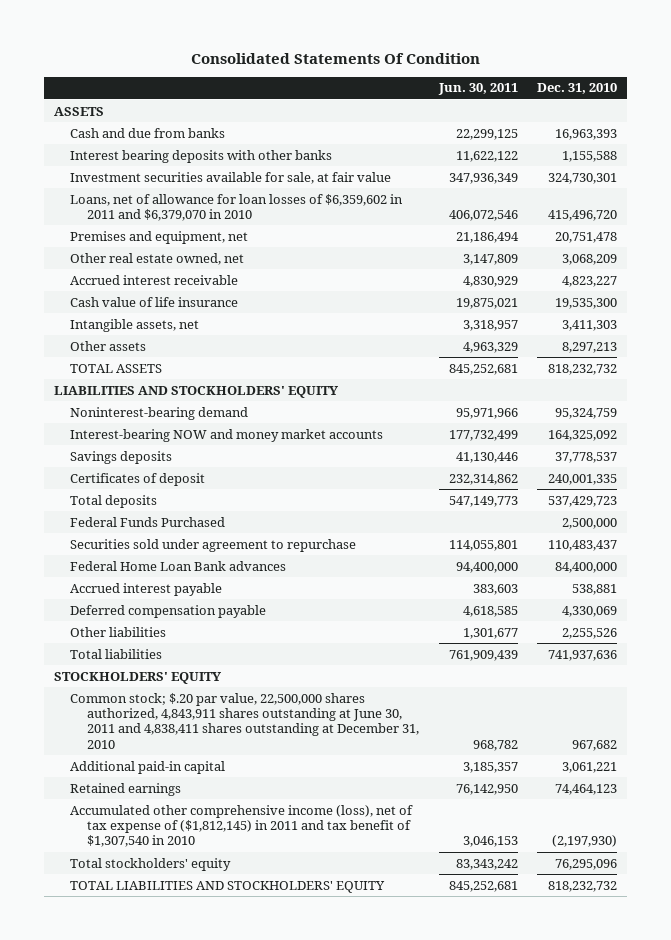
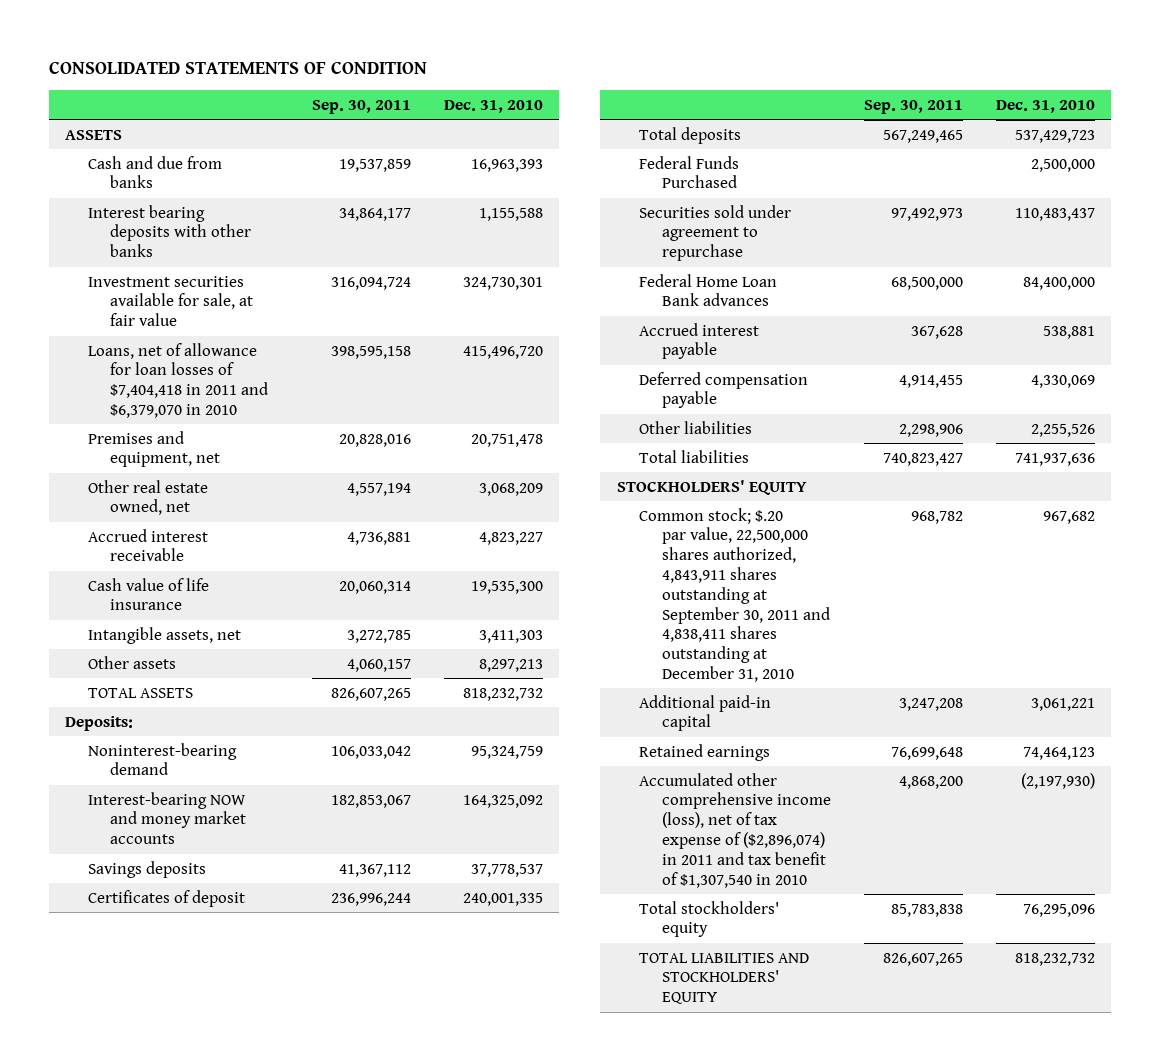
[190,52,480,64] Consolidated Statements Of Condition -> [48,60,427,74] CONSOLIDATED STATEMENTS OF CONDITION
[437,83,518,96] Jun. 30, 2011 -> none
none -> [312,99,412,114] Sep. 30, 2011
[70,193,404,221] Loans, net of allowance for loan losses of $6,359,602 in 2011 and $6,379,070 in 2010 -> [87,342,269,418] Loans, net of allowance for loan losses of $7,404,418 in 2011 and $6,379,070 in 2010
[53,385,339,398] LIABILITIES AND STOCKHOLDERS' EQUITY -> none
none -> [64,715,133,731] Deposits:
[70,692,419,749] Common stock; $.20 par value, 22,500,000 shares authorized, 4,843,911 shares outstanding at June 30, 2011 and 4,838,411 shares outstanding at December 31, 2010 -> [639,507,830,682] Common stock; $.20 par value, 22,500,000 shares authorized, 4,843,911 shares outstanding at September 30, 2011 and 4,838,411 shares outstanding at December 31, 2010
[70,804,414,848] Accumulated other comprehensive income (loss), net of tax expense of ($1,812,145) in 2011 and tax benefit of $1,307,540 in 2010 -> [639,772,831,888] Accumulated other comprehensive income (loss), net of tax expense of ($2,896,074) in 2011 and tax benefit of $1,307,540 in 2010

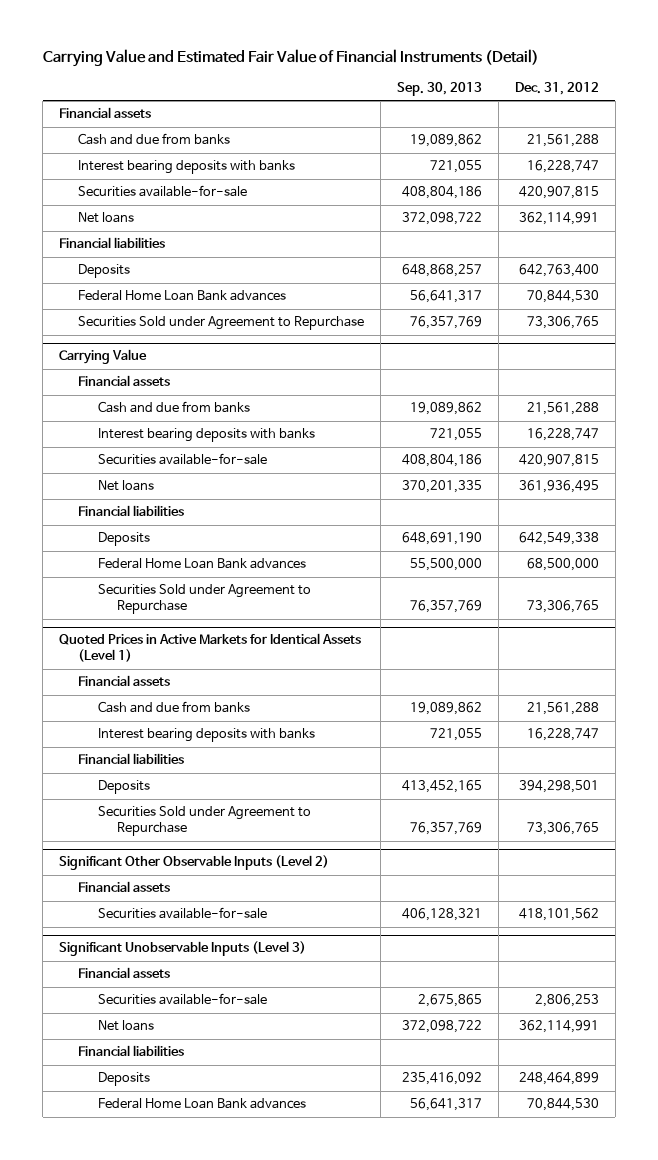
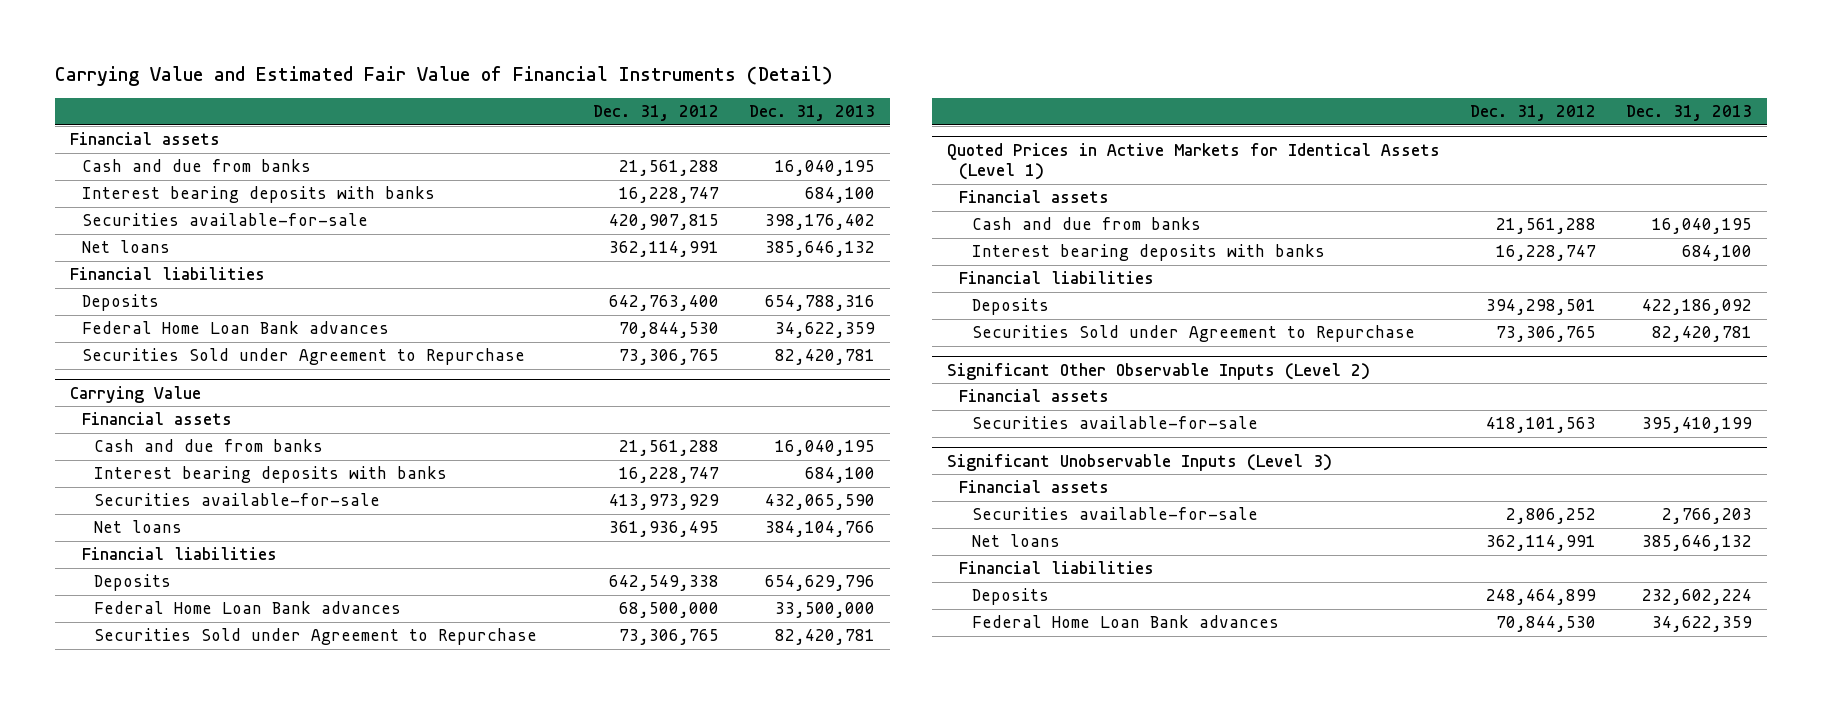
[397,81,483,96] Sep. 30, 2013 -> none
none -> [748,105,875,122] Dec. 31, 2013
[519,454,600,468] 420,907,815 -> [608,494,719,511] 413,973,929
[519,908,600,922] 418,101,562 -> [1485,417,1596,434] 418,101,563
[535,994,600,1008] 2,806,253 -> [1505,508,1596,525] 2,806,252

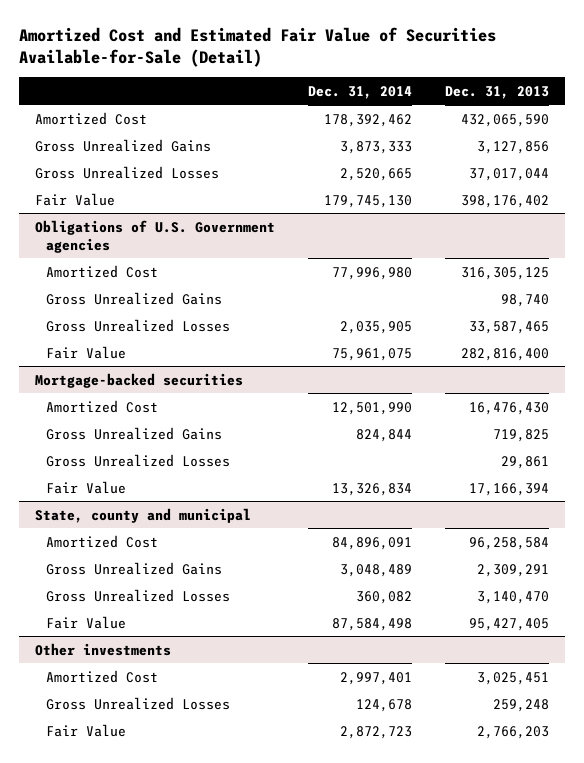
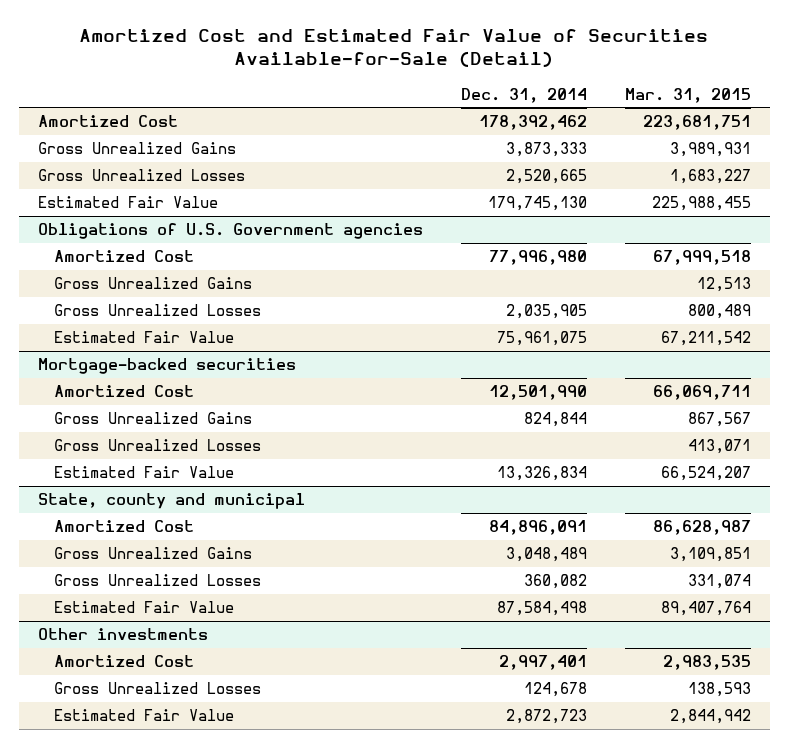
[445,85,550,99] Dec. 31, 2013 -> none
none -> [624,87,751,103] Mar. 31, 2015
[35,192,116,206] Fair Value -> [37,196,218,209] Estimated Fair Value
[46,345,127,359] Fair Value -> [53,331,234,344] Estimated Fair Value
[46,480,127,494] Fair Value -> [53,466,234,479] Estimated Fair Value
[46,615,127,629] Fair Value -> [53,601,234,614] Estimated Fair Value
[46,723,127,737] Fair Value -> [53,709,234,722] Estimated Fair Value

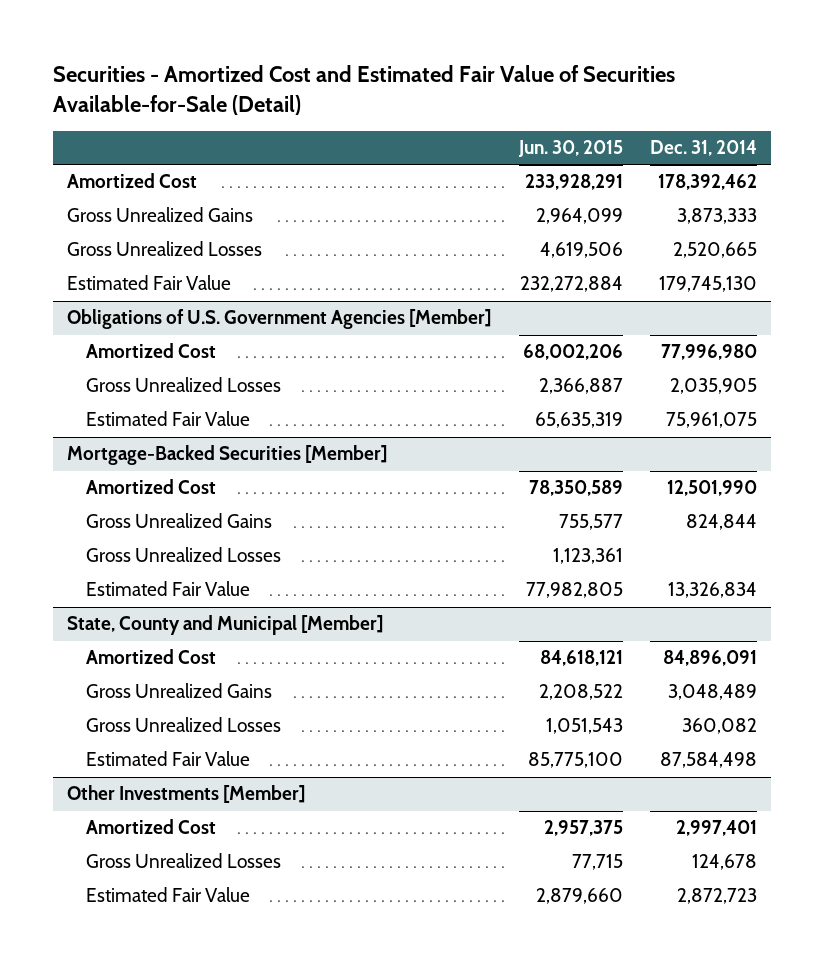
[79,28,709,68] Amortized Cost and Estimated Fair Value of Securities Available-for-Sale (Detail) -> [52,65,675,115] Securities - Amortized Cost and Estimated Fair Value of Securities Available-for-Sale (Detail)
[624,87,751,103] Mar. 31, 2015 -> none
none -> [517,139,623,157] Jun. 30, 2015
[37,223,423,240] Obligations of U.S. Government agencies -> [66,309,491,330] Obligations of U.S. Government Agencies [Member]
[53,277,252,290] Gross Unrealized Gains -> none
[37,358,296,375] Mortgage-backed securities -> [66,445,387,466] Mortgage-Backed Securities [Member]
[37,493,305,510] State, county and municipal -> [66,615,383,636] State, County and Municipal [Member]
[37,628,208,641] Other investments -> [66,785,305,804] Other Investments [Member]

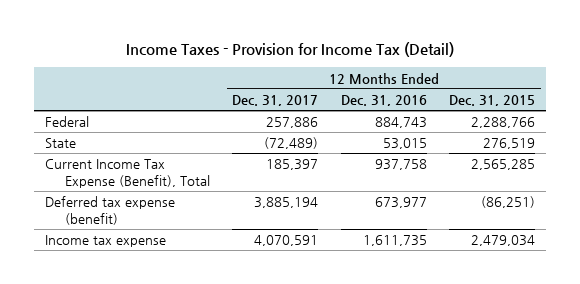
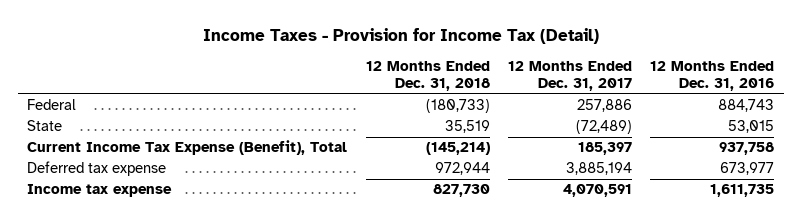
[448,95,535,107] Dec. 31, 2015 -> none
none -> [365,60,490,92] 12 Months Ended Dec. 31, 2018
[45,196,176,225] Deferred tax expense (benefit) -> [27,161,167,177] Deferred tax expense

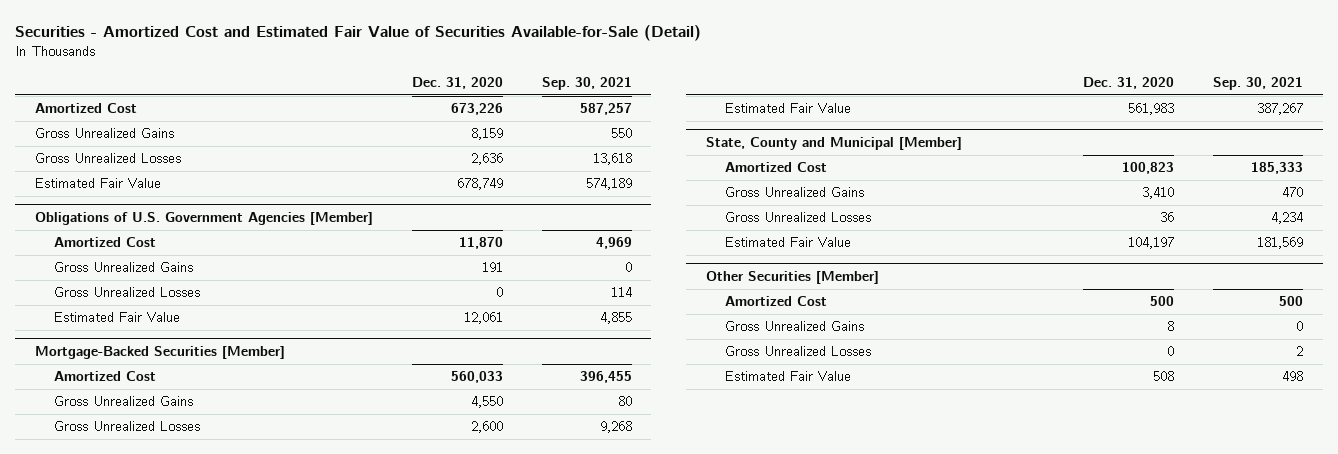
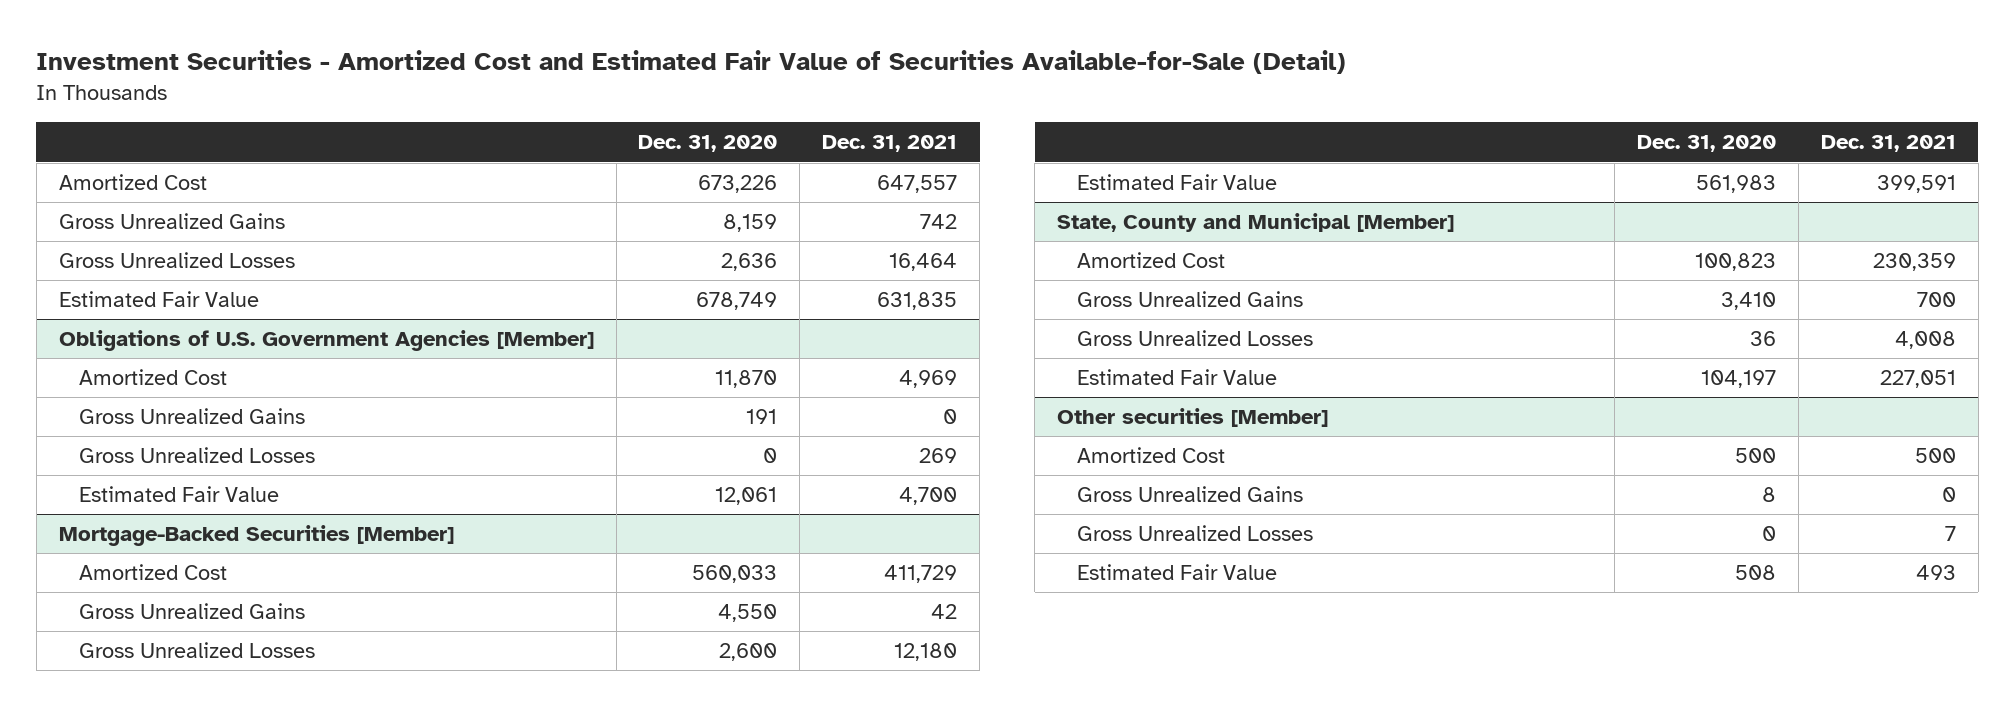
[15,24,702,41] Securities - Amortized Cost and Estimated Fair Value of Securities Available-for-Sale (Detail) -> [36,50,1347,75] Investment Securities - Amortized Cost and Estimated Fair Value of Securities Available-for-Sale (Detail)
[541,76,632,90] Sep. 30, 2021 -> none
none -> [822,135,958,153] Dec. 31, 2021
[705,270,879,284] Other Securities [Member] -> [1057,408,1329,428] Other securities [Member]

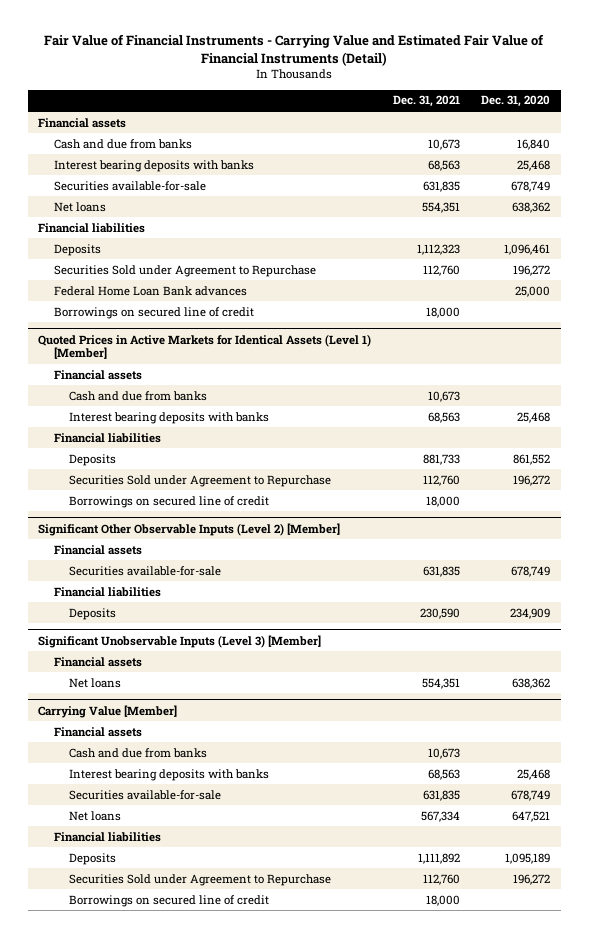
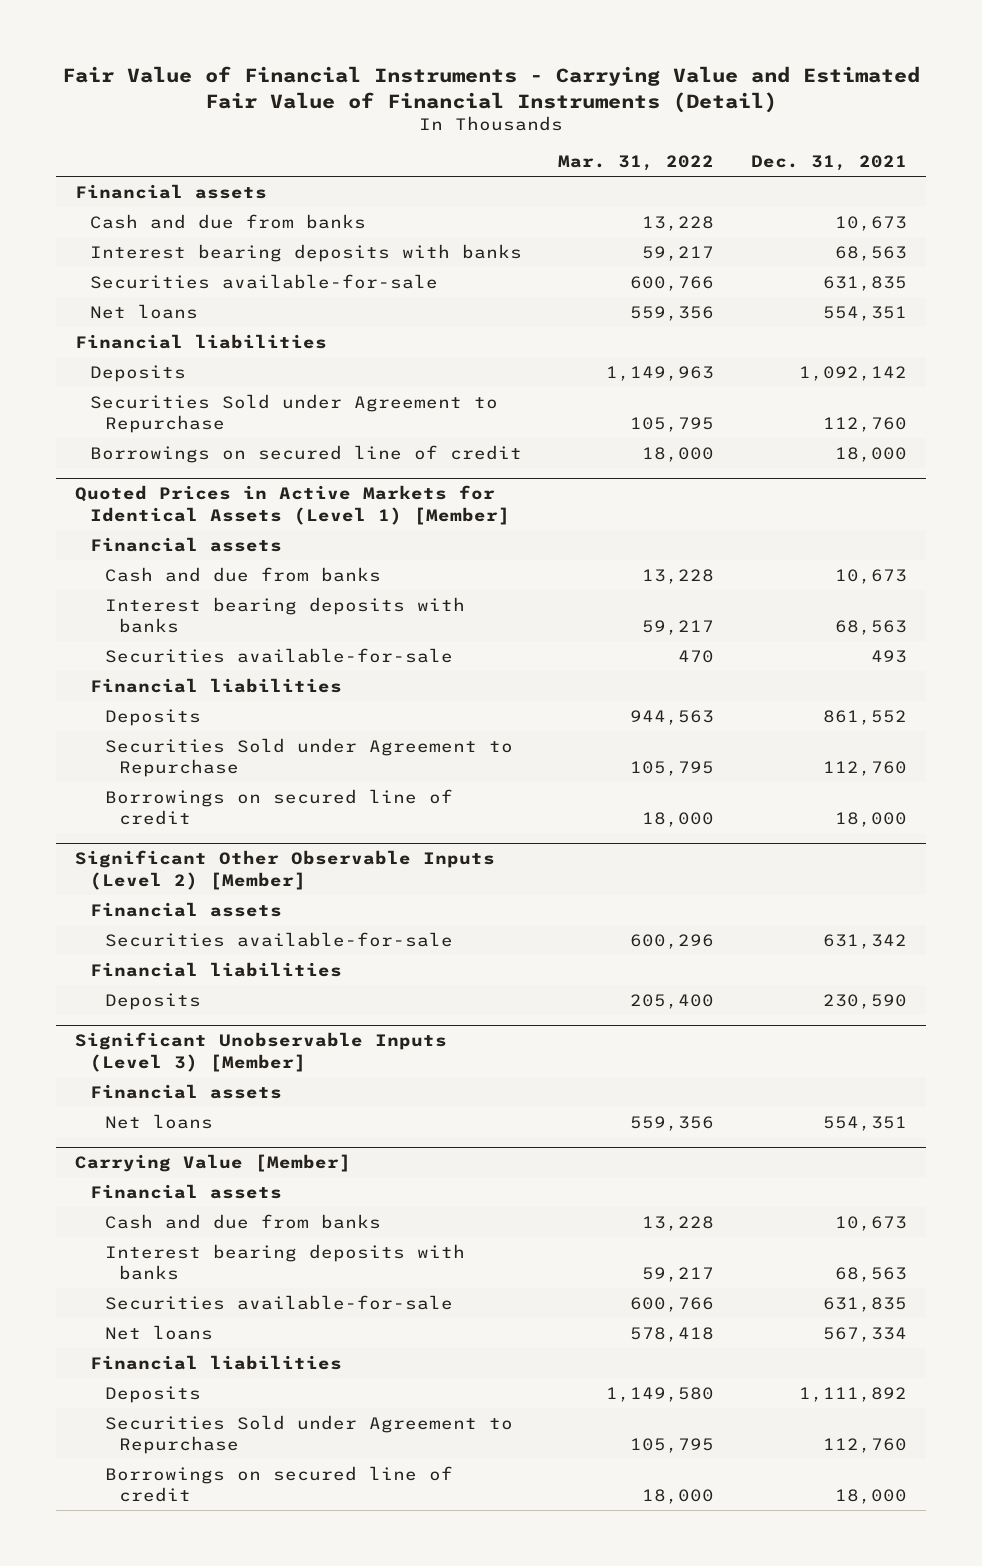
[481,95,551,108] Dec. 31, 2020 -> none
none -> [558,155,715,172] Mar. 31, 2022
[416,243,460,255] 1,112,323 -> [799,365,908,381] 1,092,142
[53,285,247,296] Federal Home Loan Bank advances -> none
none -> [104,647,453,663] Securities available-for-sale
[422,453,460,465] 881,733 -> [823,709,908,725] 861,552
[422,565,460,577] 631,835 -> [823,933,908,949] 631,342

